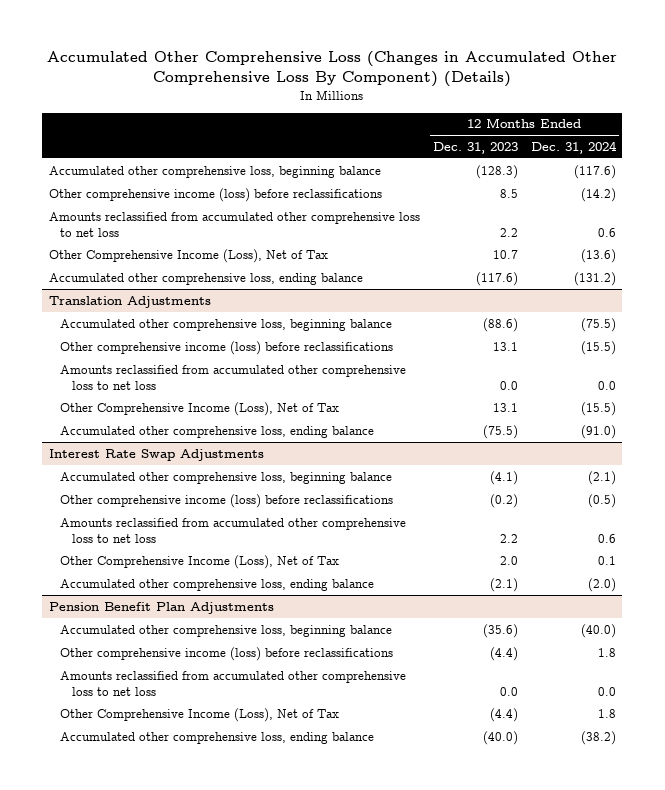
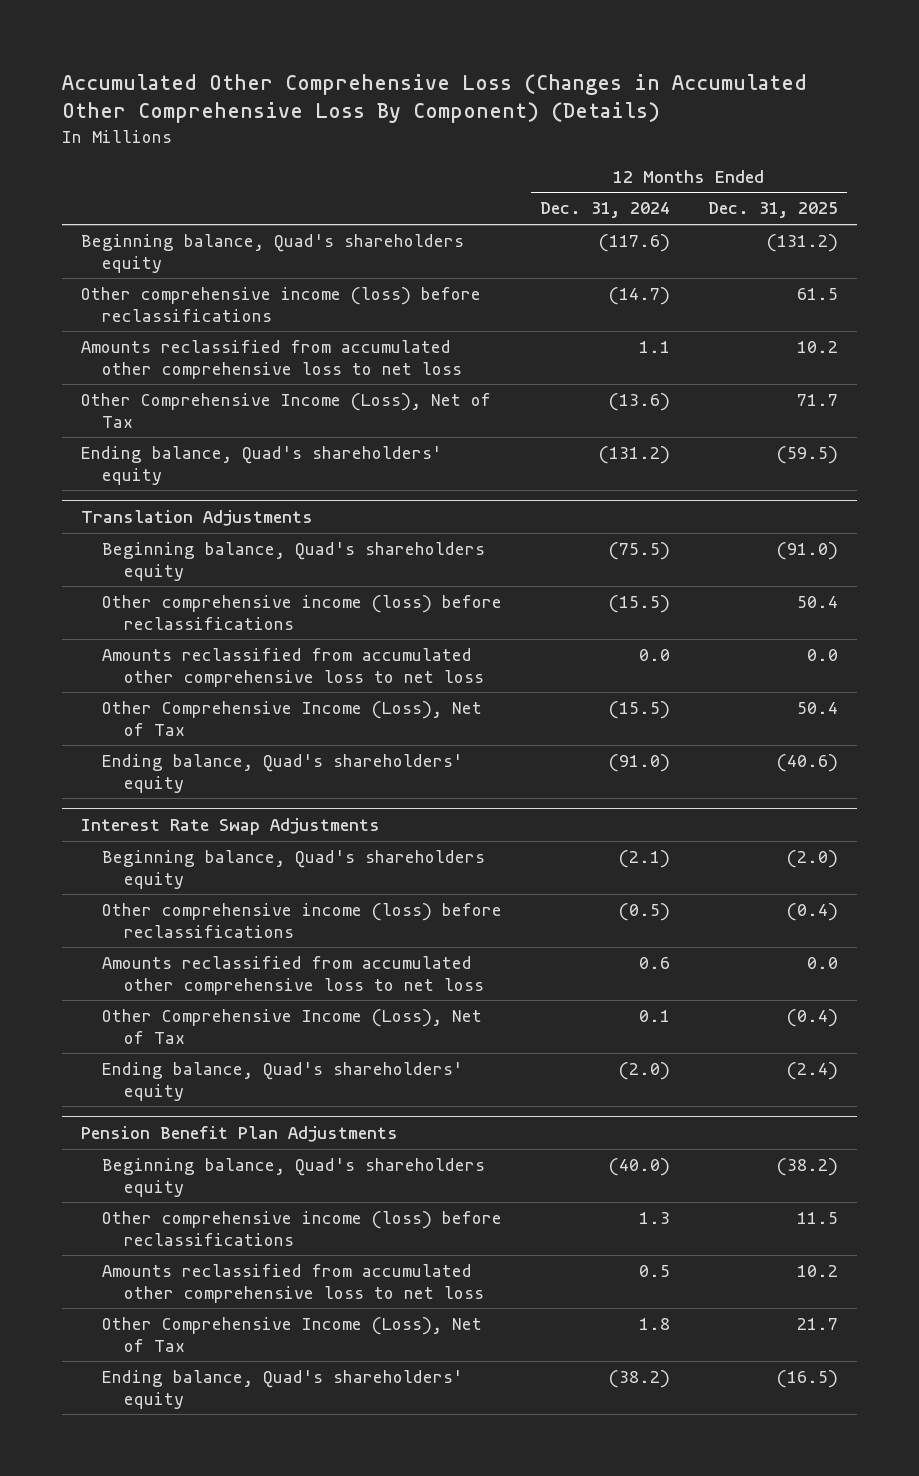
[432,142,518,155] Dec. 31, 2023 -> none
none -> [707,202,838,219] Dec. 31, 2025
[48,165,381,178] Accumulated other comprehensive loss, beginning balance -> [80,234,464,273] Beginning balance, Quad's shareholders equity
[580,187,616,202] (14.2) -> [609,287,671,306] (14.7)
[597,227,616,237] 0.6 -> [639,341,671,354] 1.1
[48,272,363,285] Accumulated other comprehensive loss, ending balance -> [80,446,442,485] Ending balance, Quad's shareholders' equity
[60,318,393,331] Accumulated other comprehensive loss, beginning balance -> [102,542,486,581] Beginning balance, Quad's shareholders equity
[60,425,375,438] Accumulated other comprehensive loss, ending balance -> none
none -> [102,754,464,793] Ending balance, Quad's shareholders' equity
[60,471,393,484] Accumulated other comprehensive loss, beginning balance -> none
none -> [102,850,486,889] Beginning balance, Quad's shareholders equity
[60,578,375,591] Accumulated other comprehensive loss, ending balance -> none
none -> [102,1062,464,1101] Ending balance, Quad's shareholders' equity
[60,624,393,637] Accumulated other comprehensive loss, beginning balance -> none
none -> [102,1158,486,1197] Beginning balance, Quad's shareholders equity
[597,647,616,657] 1.8 -> [639,1212,671,1225] 1.3
[597,686,616,696] 0.0 -> [639,1265,671,1278] 0.5
[60,731,375,744] Accumulated other comprehensive loss, ending balance -> [102,1370,464,1409] Ending balance, Quad's shareholders' equity

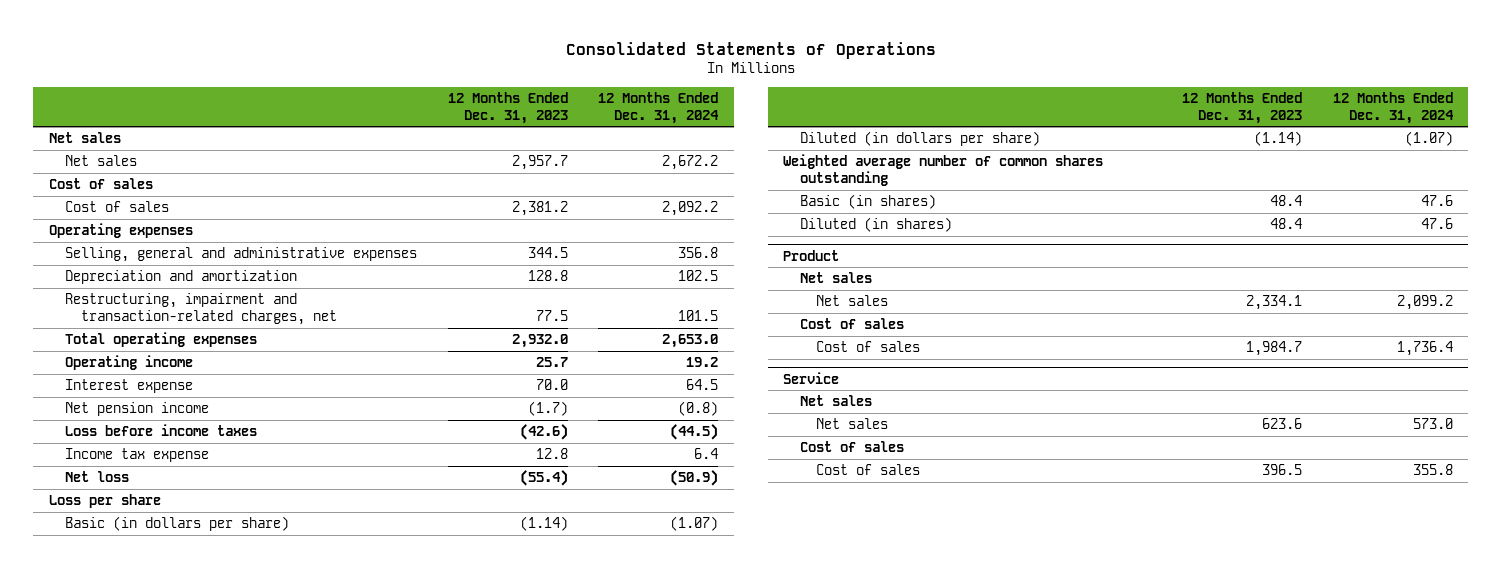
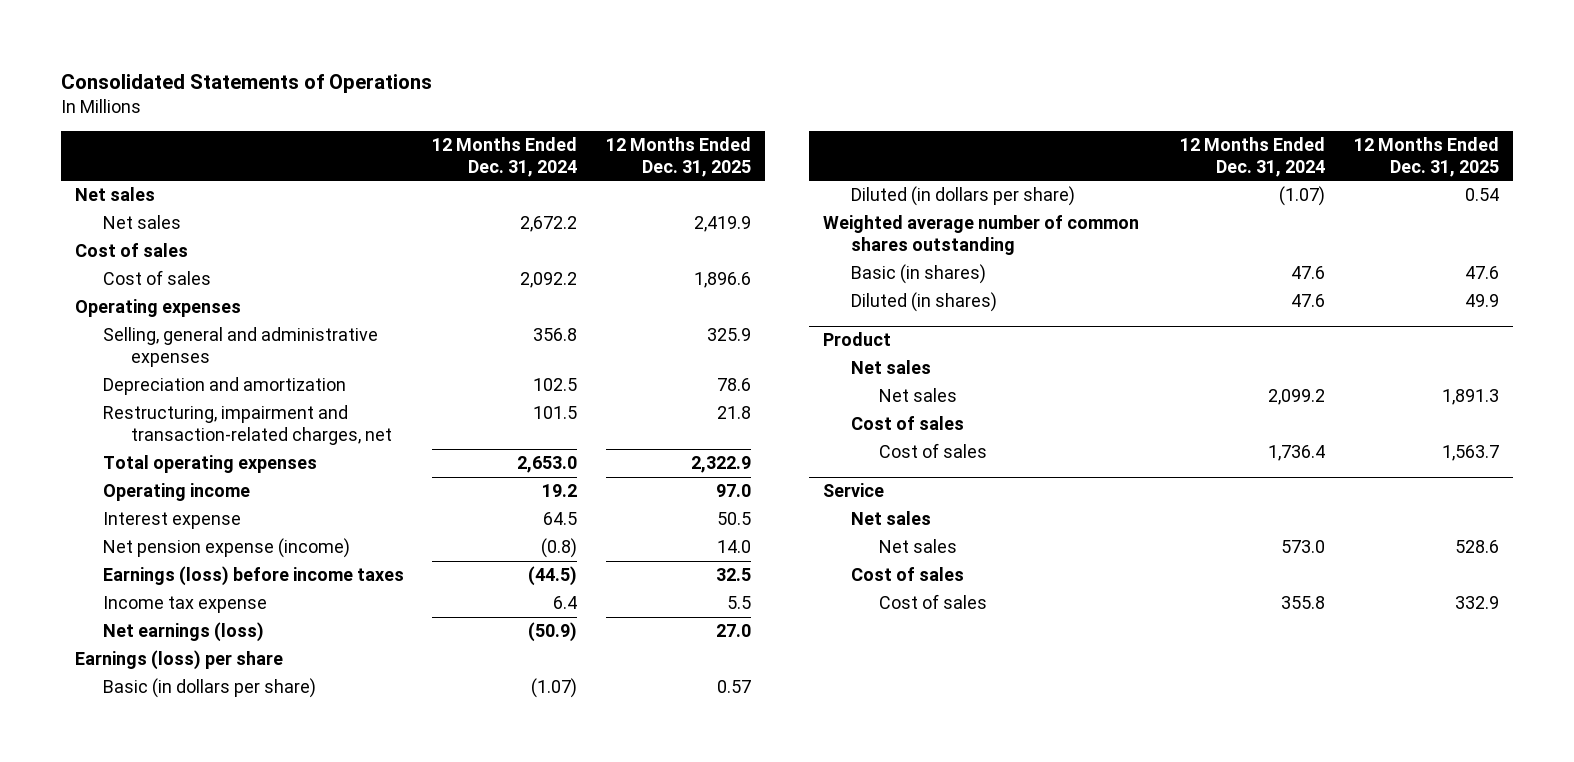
[447,91,568,124] 12 Months Ended Dec. 31, 2023 -> none
none -> [605,136,751,177] 12 Months Ended Dec. 31, 2025
[64,402,209,417] Net pension income -> [103,538,351,559] Net pension expense (income)
[64,424,257,437] Loss before income taxes -> [103,566,405,587] Earnings (loss) before income taxes
[64,471,129,483] Net loss -> [103,622,265,643] Net earnings (loss)
[48,494,161,509] Loss per share -> [75,650,284,671] Earnings (loss) per share

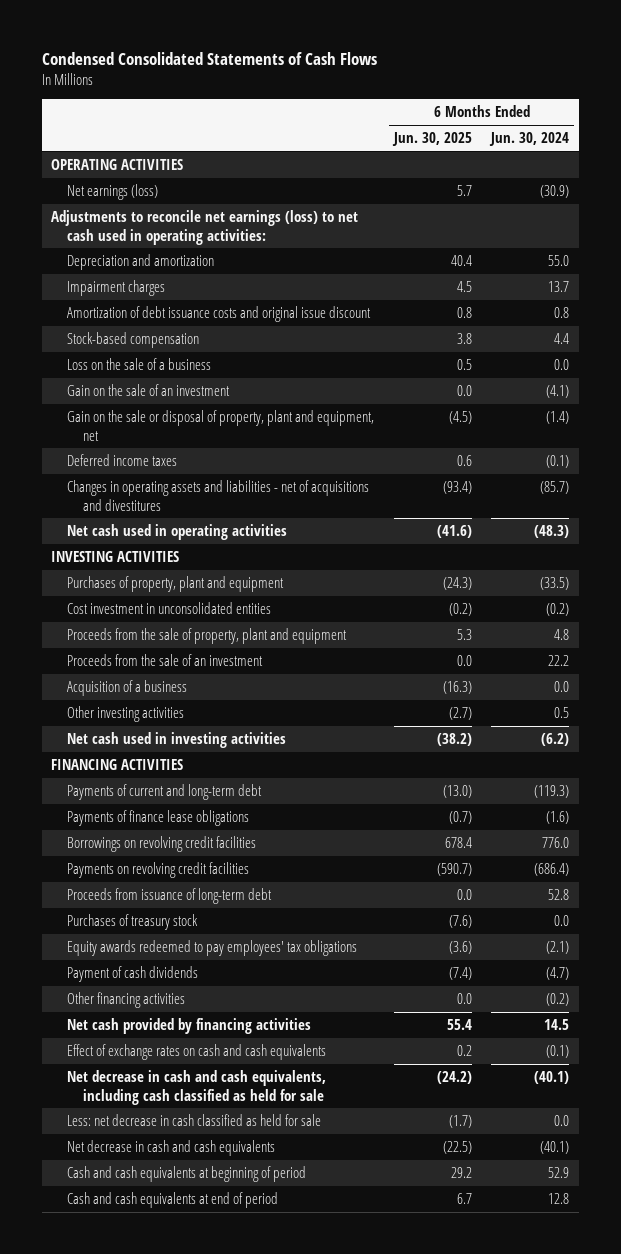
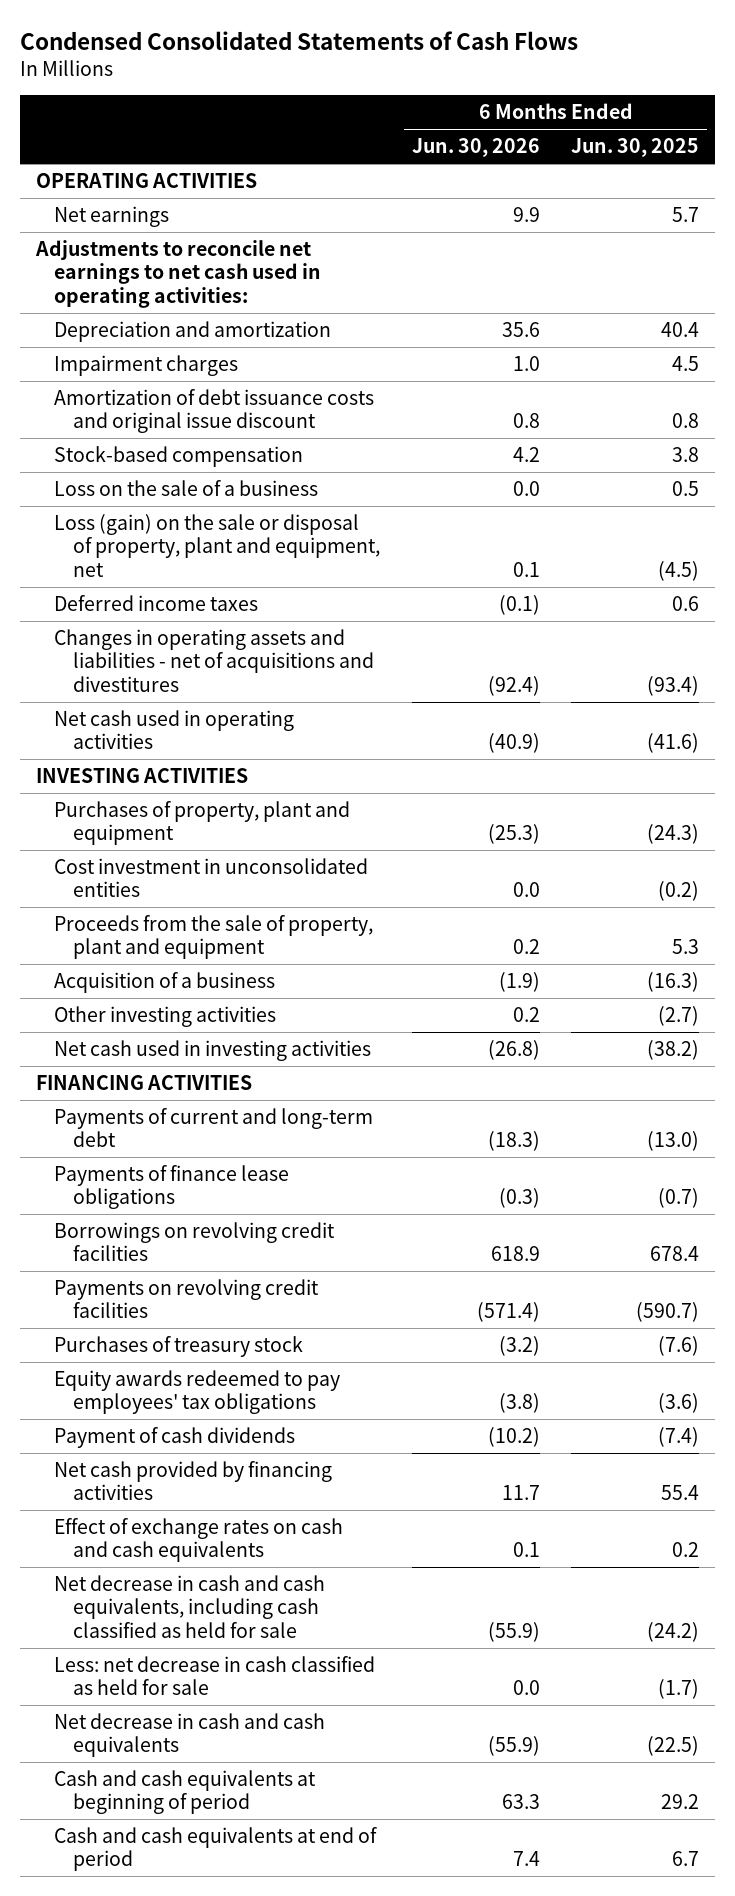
[489,132,570,147] Jun. 30, 2024 -> none
none -> [411,138,540,158] Jun. 30, 2026
[67,184,159,201] Net earnings (loss) -> [54,205,170,227] Net earnings
[51,210,359,245] Adjustments to reconcile net earnings (loss) to net cash used in operating activities: -> [34,239,322,308] Adjustments to reconcile net earnings to net cash used in operating activities:
[67,384,231,397] Gain on the sale of an investment -> none
[67,410,375,441] Gain on the sale or disposal of property, plant and equipment, net -> [54,513,381,577] Loss (gain) on the sale or disposal of property, plant and equipment, net
[67,654,264,667] Proceeds from the sale of an investment -> none
[67,888,273,905] Proceeds from issuance of long-term debt -> none
[67,992,186,1009] Other financing activities -> none

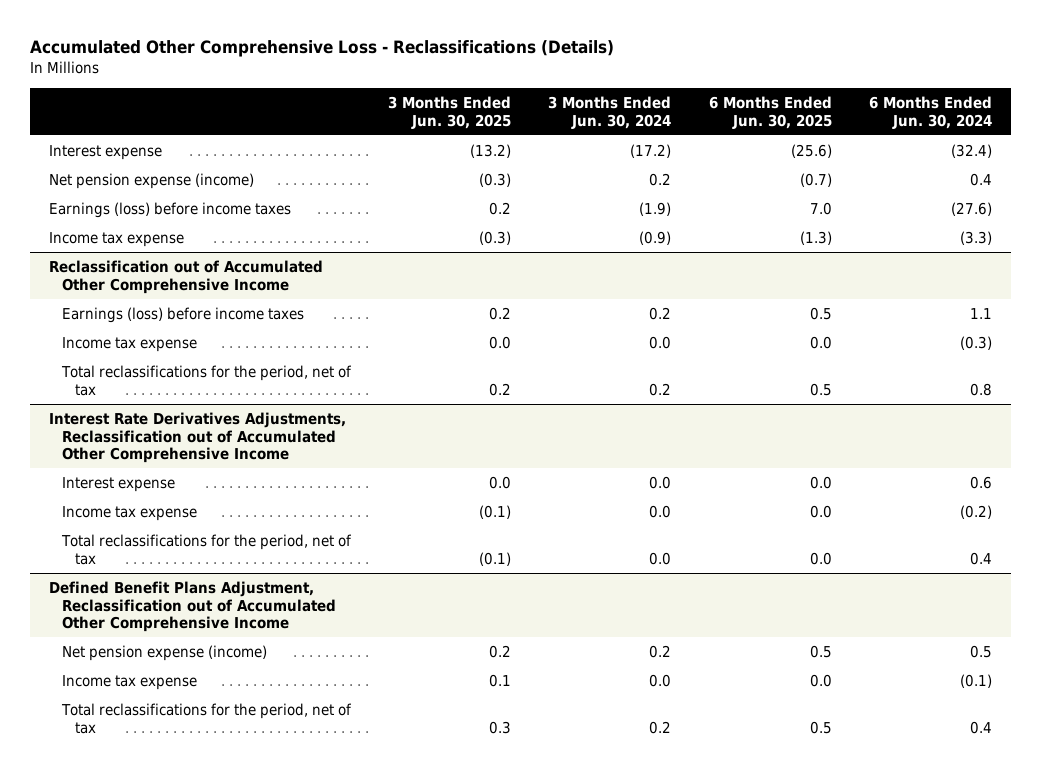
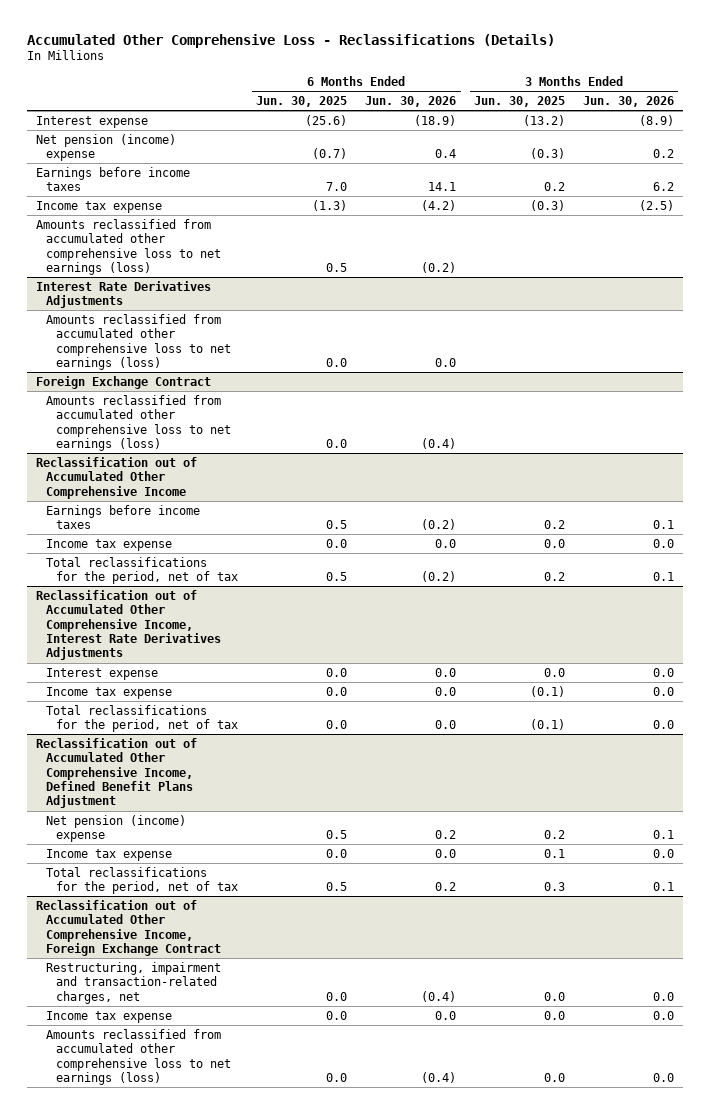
[548,96,672,129] 3 Months Ended Jun. 30, 2024 -> none
[869,96,993,129] 6 Months Ended Jun. 30, 2024 -> none
none -> [365,95,457,107] Jun. 30, 2026
none -> [582,95,674,107] Jun. 30, 2026
[48,172,254,189] Net pension expense (income) -> [35,133,176,162] Net pension (income) expense
[48,201,291,218] Earnings (loss) before income taxes -> [35,166,190,192] Earnings before income taxes
none -> [35,218,221,275] Amounts reclassified from accumulated other comprehensive loss to net earnings (loss)
none -> [35,280,211,309] Interest Rate Derivatives Adjustments
none -> [45,313,232,370] Amounts reclassified from accumulated other comprehensive loss to net earnings (loss)
none -> [35,375,211,389] Foreign Exchange Contract
none -> [45,394,232,451] Amounts reclassified from accumulated other comprehensive loss to net earnings (loss)
[61,306,304,323] Earnings (loss) before income taxes -> [45,504,200,530] Earnings before income taxes
[48,411,346,464] Interest Rate Derivatives Adjustments, Reclassification out of Accumulated Other Comprehensive Income -> [35,589,221,661] Reclassification out of Accumulated Other Comprehensive Income, Interest Rate Derivatives Adjustments
[48,580,336,633] Defined Benefit Plans Adjustment, Reclassification out of Accumulated Other Comprehensive Income -> [35,737,197,809] Reclassification out of Accumulated Other Comprehensive Income, Defined Benefit Plans Adjustment
[61,644,267,661] Net pension expense (income) -> [45,814,186,843] Net pension (income) expense
none -> [35,899,221,956] Reclassification out of Accumulated Other Comprehensive Income, Foreign Exchange Contract
none -> [45,961,221,1004] Restructuring, impairment and transaction-related charges, net
none -> [45,1010,172,1023] Income tax expense
none -> [45,1028,232,1085] Amounts reclassified from accumulated other comprehensive loss to net earnings (loss)

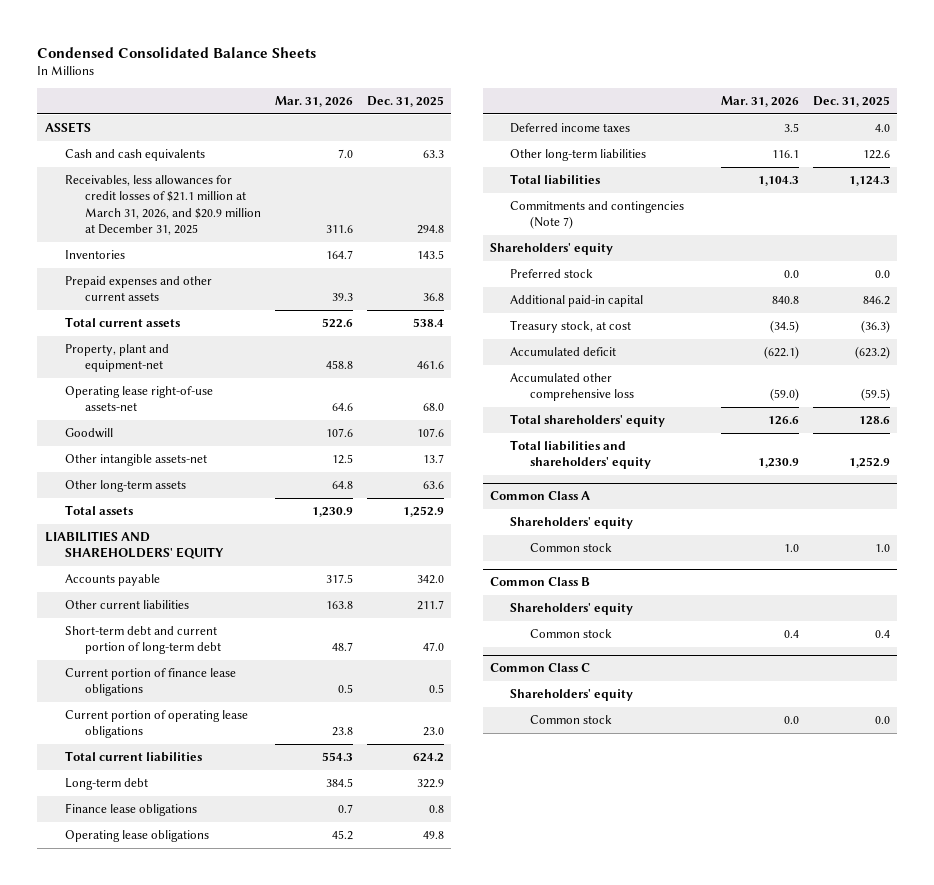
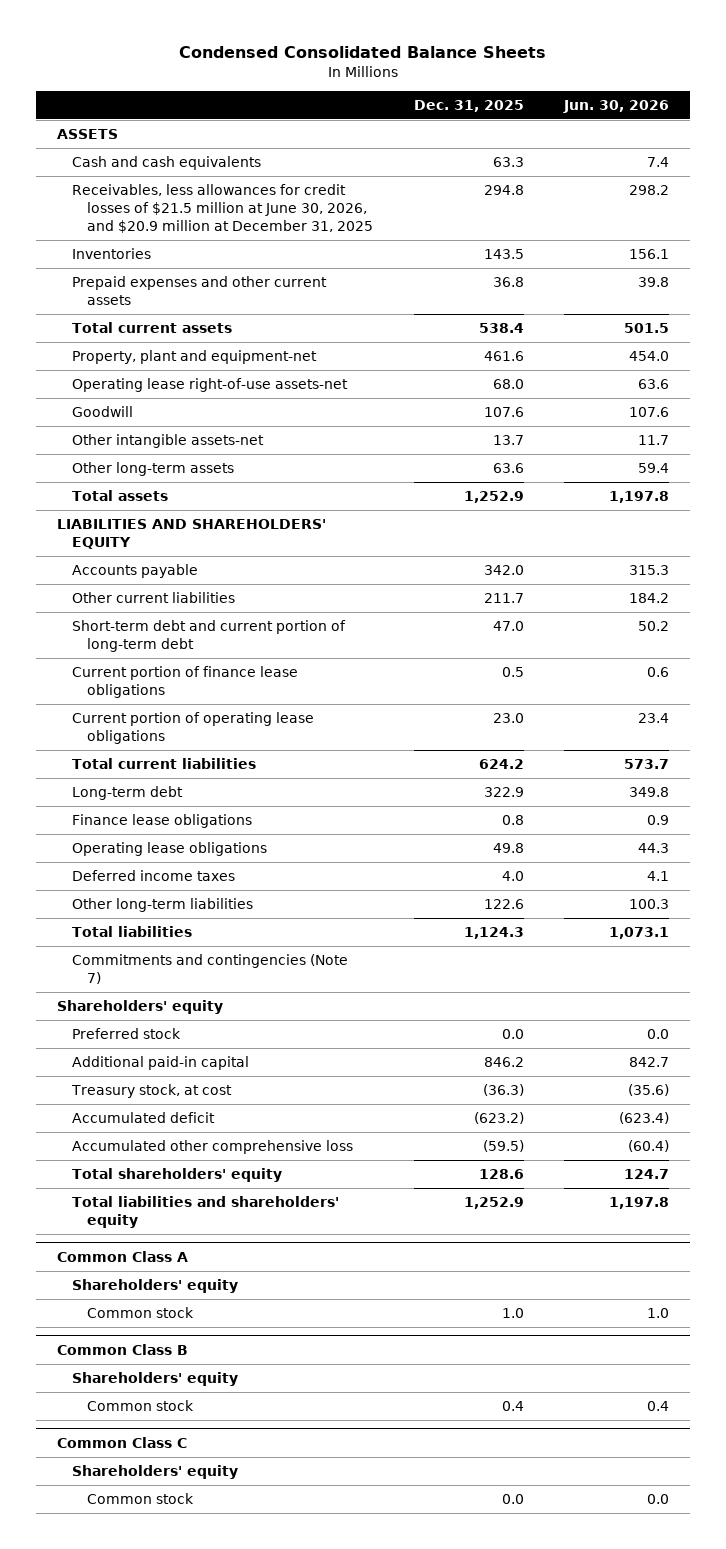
[274,96,353,108] Mar. 31, 2026 -> none
none -> [563,99,670,113] Jun. 30, 2026
[64,174,261,236] Receivables, less allowances for credit losses of $21.1 million at March 31, 2026, and $20.9 million at December 31, 2025 -> [71,184,373,233] Receivables, less allowances for credit losses of $21.5 million at June 30, 2026, and $20.9 million at December 31, 2025

